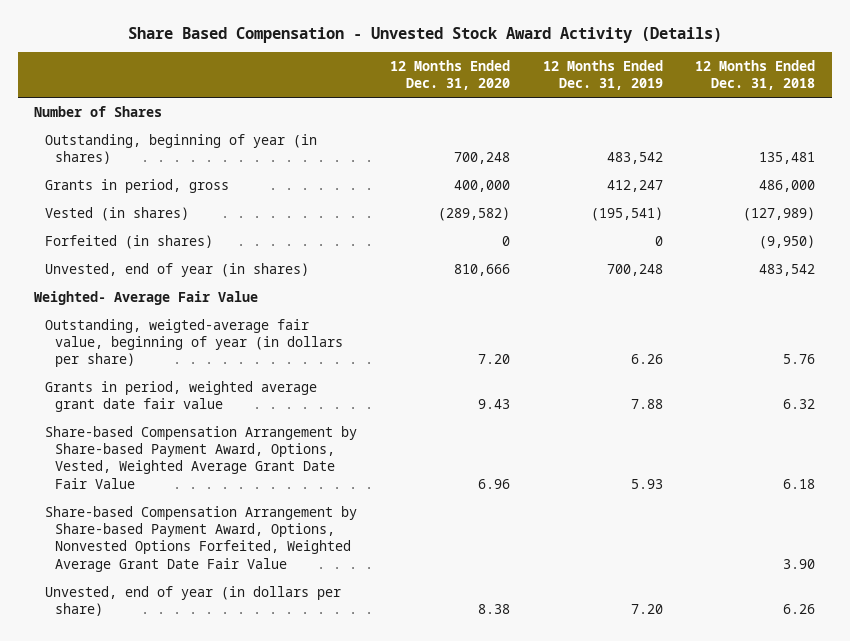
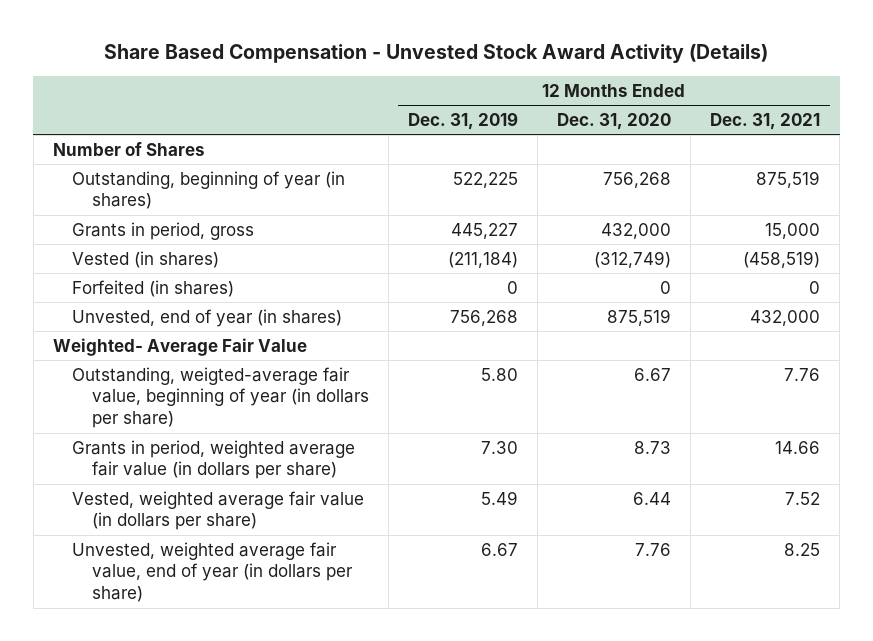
[695,59,816,91] 12 Months Ended Dec. 31, 2018 -> none
none -> [710,112,821,130] Dec. 31, 2021
[453,152,510,165] 700,248 -> [603,171,672,188] 756,268
[606,152,663,165] 483,542 -> [453,171,519,188] 522,225
[453,179,510,192] 400,000 -> [601,222,672,239] 432,000
[606,179,663,192] 412,247 -> [451,222,519,239] 445,227
[437,206,510,221] (289,582) -> [594,250,672,268] (312,749)
[590,206,663,221] (195,541) -> [448,251,519,268] (211,184)
[453,263,510,276] 810,666 -> [607,308,672,326] 875,519
[606,263,663,276] 700,248 -> [450,309,519,326] 756,268
[44,505,357,572] Share-based Compensation Arrangement by Share-based Payment Award, Options, Nonvested Options Forfeited, Weighted Average Grant Date Fair Value -> none
[477,354,510,365] 7.20 -> [634,367,672,381] 6.67
[630,354,663,365] 6.26 -> [481,367,519,381] 5.80
[44,380,317,413] Grants in period, weighted average grant date fair value -> [72,439,356,480] Grants in period, weighted average fair value (in dollars per share)
[477,399,510,410] 9.43 -> [634,440,672,454] 8.73
[630,399,663,410] 7.88 -> [481,440,519,454] 7.30
[44,425,357,489] Share-based Compensation Arrangement by Share-based Payment Award, Options, Vested, Weighted Average Grant Date Fair Value -> [72,490,365,531] Vested, weighted average fair value (in dollars per share)
[477,478,510,489] 6.96 -> [633,491,672,505] 6.44
[630,478,663,489] 5.93 -> [481,490,519,505] 5.49
[44,585,341,617] Unvested, end of year (in dollars per share) -> [72,541,354,603] Unvested, weighted average fair value, end of year (in dollars per share)
[477,604,510,615] 8.38 -> [635,542,672,556] 7.76
[630,604,663,615] 7.20 -> [481,542,519,556] 6.67

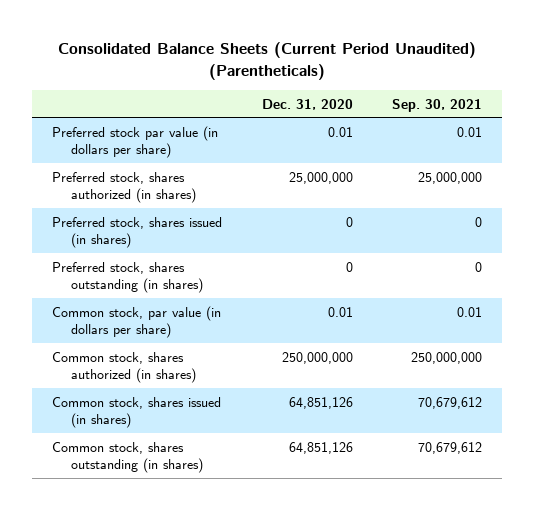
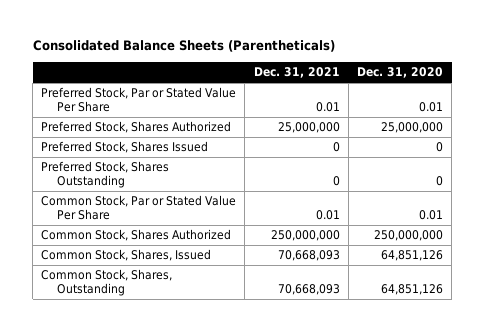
[58,42,477,81] Consolidated Balance Sheets (Current Period Unaudited) (Parentheticals) -> [32,40,335,53] Consolidated Balance Sheets (Parentheticals)
[392,98,483,112] Sep. 30, 2021 -> none
none -> [253,67,340,79] Dec. 31, 2021
[52,125,219,159] Preferred stock par value (in dollars per share) -> [41,87,237,113] Preferred Stock, Par or Stated Value Per Share
[52,171,197,204] Preferred stock, shares authorized (in shares) -> [41,121,232,134] Preferred Stock, Shares Authorized
[52,216,223,249] Preferred stock, shares issued (in shares) -> [41,141,209,154] Preferred Stock, Shares Issued
[52,261,204,294] Preferred stock, shares outstanding (in shares) -> [41,161,170,189] Preferred Stock, Shares Outstanding
[52,305,222,339] Common stock, par value (in dollars per share) -> [41,195,237,221] Common Stock, Par or Stated Value Per Share
[52,351,197,384] Common stock, shares authorized (in shares) -> [41,229,232,242] Common Stock, Shares Authorized
[52,396,222,429] Common stock, shares issued (in shares) -> [41,249,212,262] Common Stock, Shares, Issued
[52,441,204,474] Common stock, shares outstanding (in shares) -> [41,269,173,297] Common Stock, Shares, Outstanding

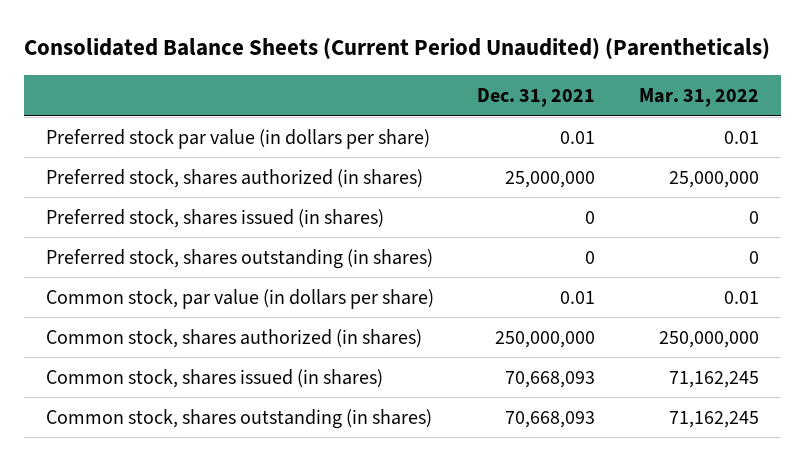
[32,40,335,53] Consolidated Balance Sheets (Parentheticals) -> [23,38,770,61] Consolidated Balance Sheets (Current Period Unaudited) (Parentheticals)
[356,67,443,79] Dec. 31, 2020 -> none
none -> [639,88,760,108] Mar. 31, 2022
[41,87,237,113] Preferred Stock, Par or Stated Value Per Share -> [45,128,430,149] Preferred stock par value (in dollars per share)
[41,121,232,134] Preferred Stock, Shares Authorized -> [45,168,423,188] Preferred stock, shares authorized (in shares)
[41,141,209,154] Preferred Stock, Shares Issued -> [45,208,384,228] Preferred stock, shares issued (in shares)
[41,161,170,189] Preferred Stock, Shares Outstanding -> [45,248,433,269] Preferred stock, shares outstanding (in shares)
[41,195,237,221] Common Stock, Par or Stated Value Per Share -> [45,288,434,309] Common stock, par value (in dollars per share)
[41,229,232,242] Common Stock, Shares Authorized -> [45,328,422,348] Common stock, shares authorized (in shares)
[41,249,212,262] Common Stock, Shares, Issued -> [45,368,383,388] Common stock, shares issued (in shares)
[41,269,173,297] Common Stock, Shares, Outstanding -> [45,408,432,429] Common stock, shares outstanding (in shares)

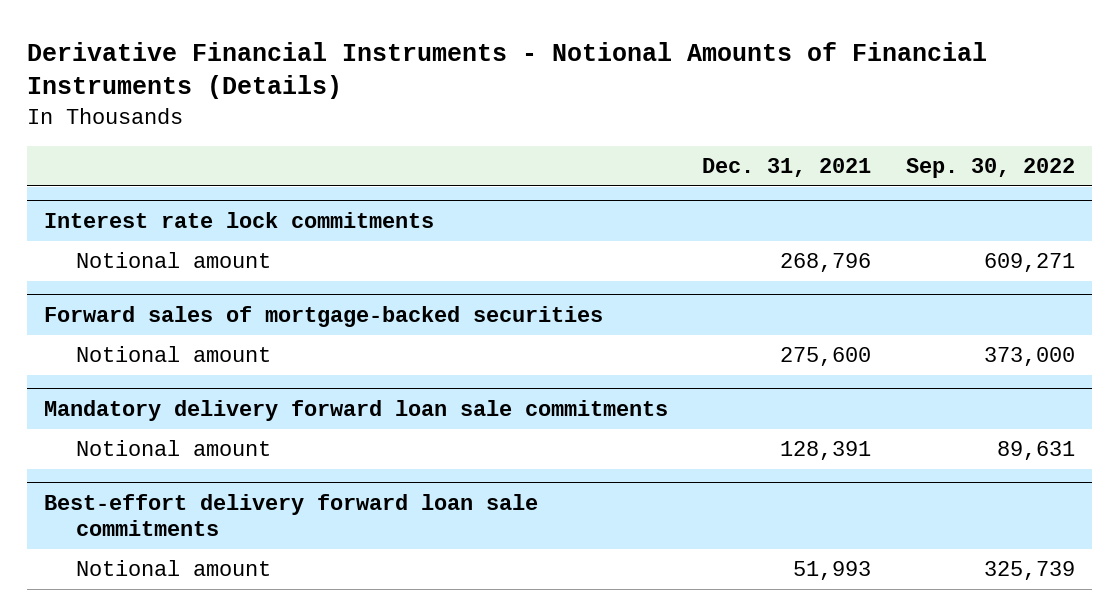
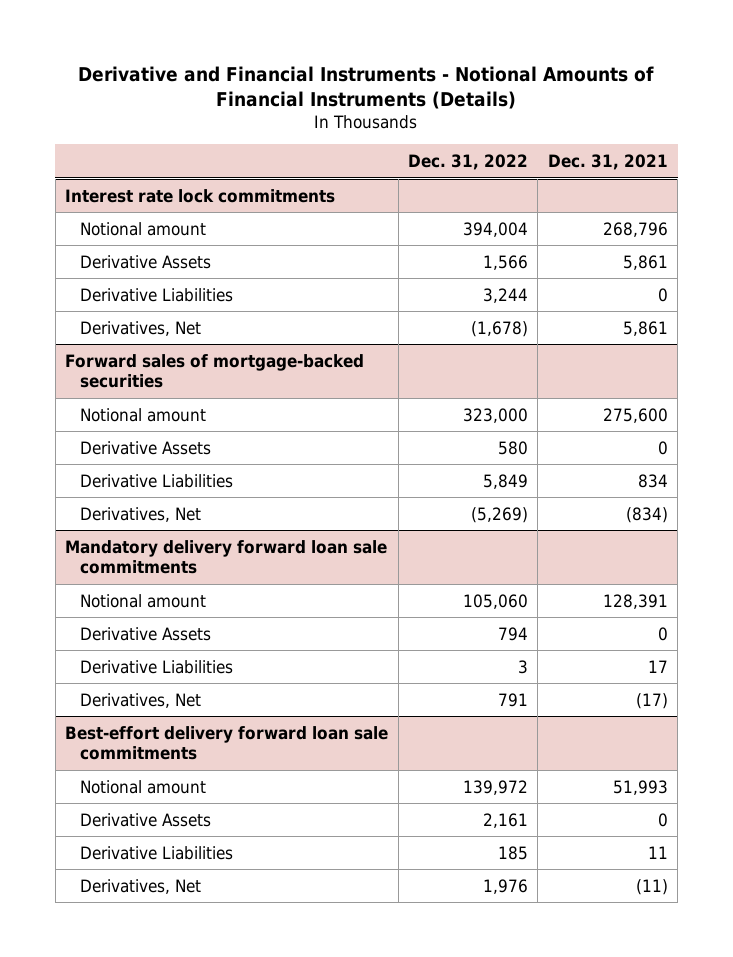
[26,41,987,100] Derivative Financial Instruments - Notional Amounts of Financial Instruments (Details) -> [78,65,655,109] Derivative and Financial Instruments - Notional Amounts of Financial Instruments (Details)
[905,157,1075,178] Sep. 30, 2022 -> none
none -> [407,153,528,170] Dec. 31, 2022
none -> [80,254,212,269] Derivative Assets
none -> [80,287,234,302] Derivative Liabilities
none -> [80,320,202,336] Derivatives, Net
none -> [80,440,212,455] Derivative Assets
none -> [80,473,234,488] Derivative Liabilities
none -> [80,506,202,522] Derivatives, Net
none -> [80,626,212,641] Derivative Assets
none -> [80,659,234,674] Derivative Liabilities
none -> [80,692,202,708] Derivatives, Net
none -> [80,812,212,827] Derivative Assets
none -> [80,845,234,860] Derivative Liabilities
none -> [80,878,202,894] Derivatives, Net

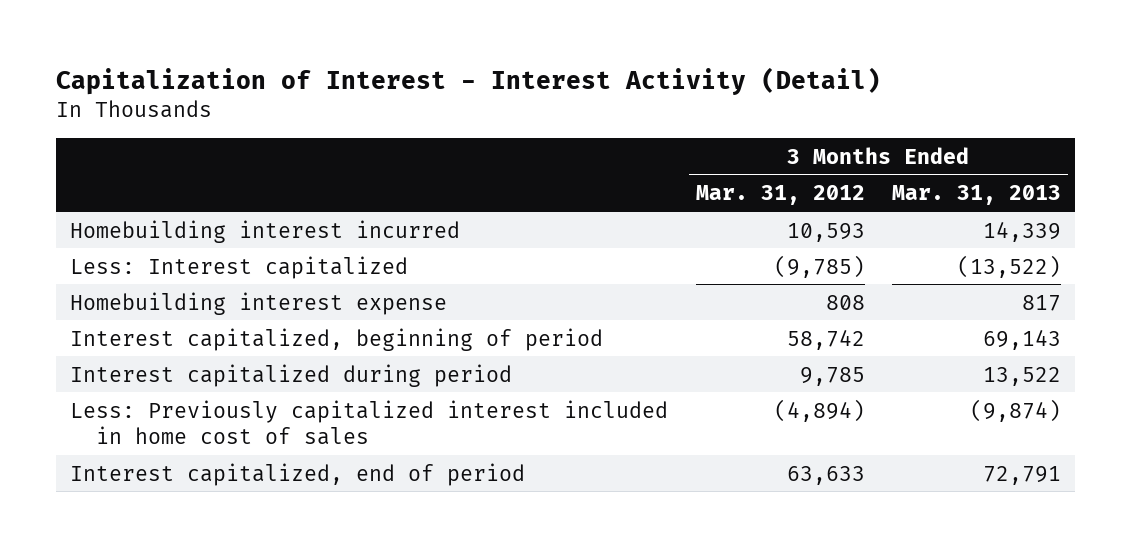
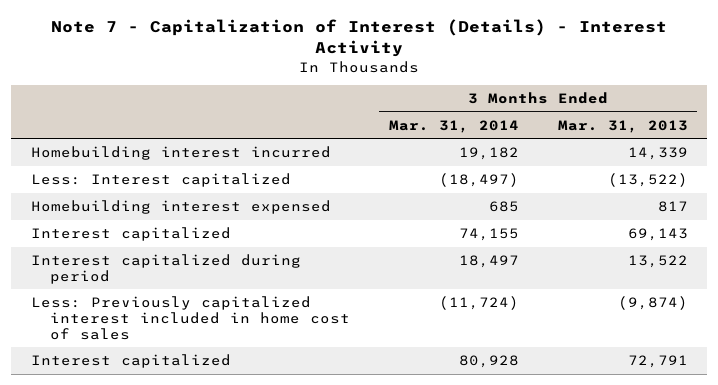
[56,66,882,95] Capitalization of Interest - Interest Activity (Detail) -> [51,19,668,58] Note 7 - Capitalization of Interest (Details) - Interest Activity
[695,185,865,206] Mar. 31, 2012 -> none
none -> [388,119,519,133] Mar. 31, 2014
[70,291,448,315] Homebuilding interest expense -> [30,200,331,215] Homebuilding interest expensed
[70,327,604,351] Interest capitalized, beginning of period -> [30,227,231,242] Interest capitalized
[70,462,526,486] Interest capitalized, end of period -> [30,354,231,369] Interest capitalized

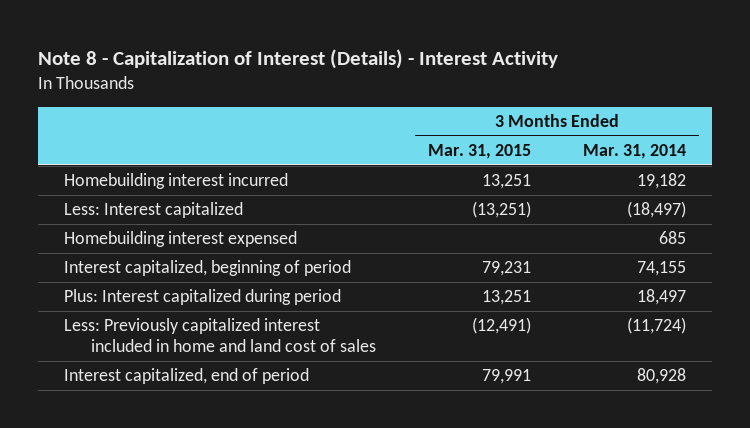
[51,19,668,58] Note 7 - Capitalization of Interest (Details) - Interest Activity -> [37,49,558,70] Note 8 - Capitalization of Interest (Details) - Interest Activity
[557,119,688,133] Mar. 31, 2013 -> none
none -> [428,143,532,159] Mar. 31, 2015
[30,227,231,242] Interest capitalized -> [63,260,351,277] Interest capitalized, beginning of period
[30,254,301,284] Interest capitalized during period -> [63,289,341,306] Plus: Interest capitalized during period
[30,296,350,340] Less: Previously capitalized interest included in home cost of sales -> [63,318,377,352] Less: Previously capitalized interest included in home and land cost of sales
[30,354,231,369] Interest capitalized -> [63,368,309,385] Interest capitalized, end of period

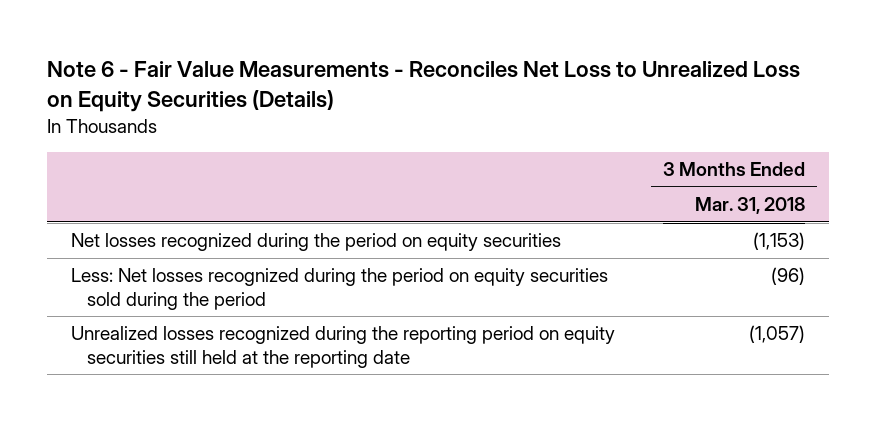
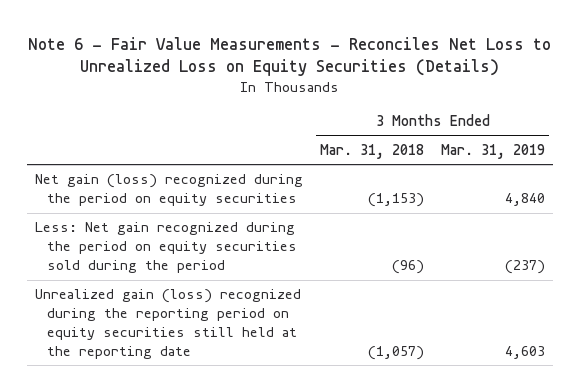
none -> [441,143,546,159] Mar. 31, 2019
[71,233,562,252] Net losses recognized during the period on equity securities -> [35,174,304,207] Net gain (loss) recognized during the period on equity securities
[71,268,609,310] Less: Net losses recognized during the period on equity securities sold during the period -> [35,222,298,274] Less: Net gain recognized during the period on equity securities sold during the period
[71,326,616,368] Unrealized losses recognized during the reporting period on equity securities still held at the reporting date -> [35,289,302,360] Unrealized gain (loss) recognized during the reporting period on equity securities still held at the reporting date

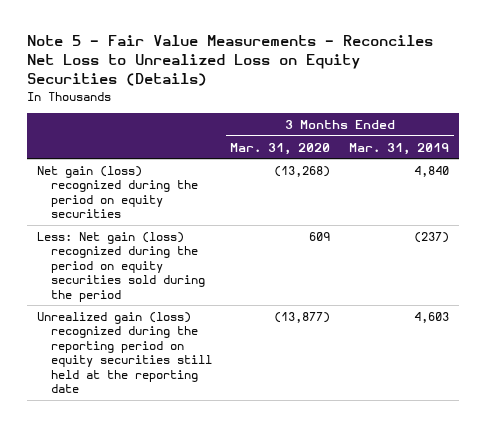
[28,36,552,77] Note 6 - Fair Value Measurements - Reconciles Net Loss to Unrealized Loss on Equity Securities (Details) -> [27,35,434,87] Note 5 - Fair Value Measurements - Reconciles Net Loss to Unrealized Loss on Equity Securities (Details)
[320,143,425,159] Mar. 31, 2018 -> none
none -> [230,142,331,155] Mar. 31, 2020
[35,222,298,274] Less: Net gain recognized during the period on equity securities sold during the period -> [36,232,205,302] Less: Net gain (loss) recognized during the period on equity securities sold during the period

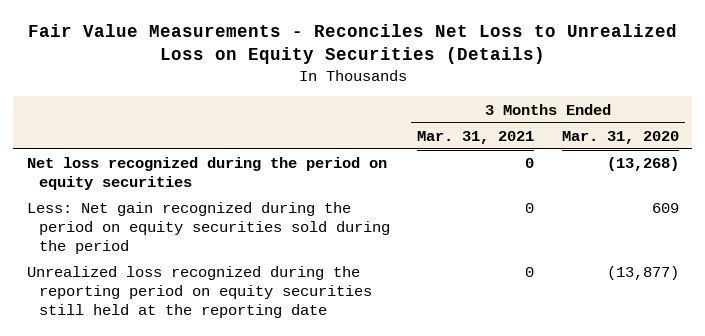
[27,35,434,87] Note 5 - Fair Value Measurements - Reconciles Net Loss to Unrealized Loss on Equity Securities (Details) -> [27,23,677,65] Fair Value Measurements - Reconciles Net Loss to Unrealized Loss on Equity Securities (Details)
[349,142,450,155] Mar. 31, 2019 -> none
none -> [417,130,535,144] Mar. 31, 2021
[36,166,198,219] Net gain (loss) recognized during the period on equity securities -> [26,157,387,190] Net loss recognized during the period on equity securities
[36,232,205,302] Less: Net gain (loss) recognized during the period on equity securities sold during the period -> [26,202,391,254] Less: Net gain recognized during the period on equity securities sold during the period
[36,312,212,394] Unrealized gain (loss) recognized during the reporting period on equity securities still held at the reporting date -> [26,266,373,318] Unrealized loss recognized during the reporting period on equity securities still held at the reporting date

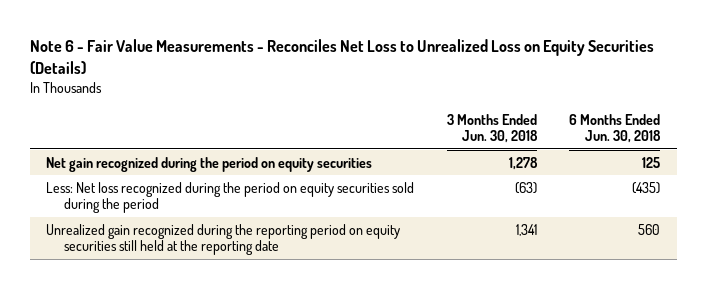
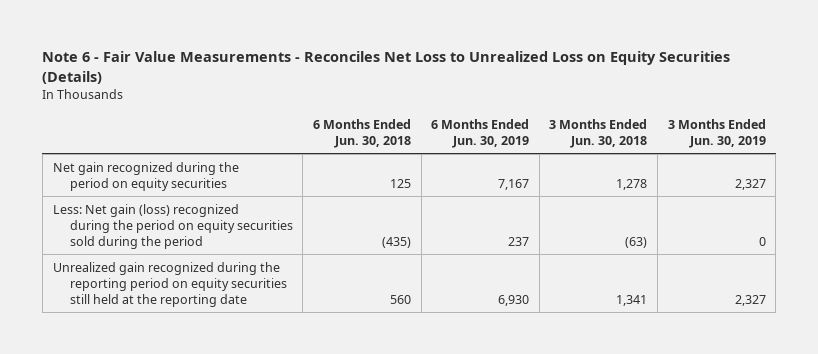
none -> [431,119,530,149] 6 Months Ended Jun. 30, 2019
none -> [667,119,766,149] 3 Months Ended Jun. 30, 2019
[46,181,415,214] Less: Net loss recognized during the period on equity securities sold during the period -> [52,203,293,249] Less: Net gain (loss) recognized during the period on equity securities sold during the period

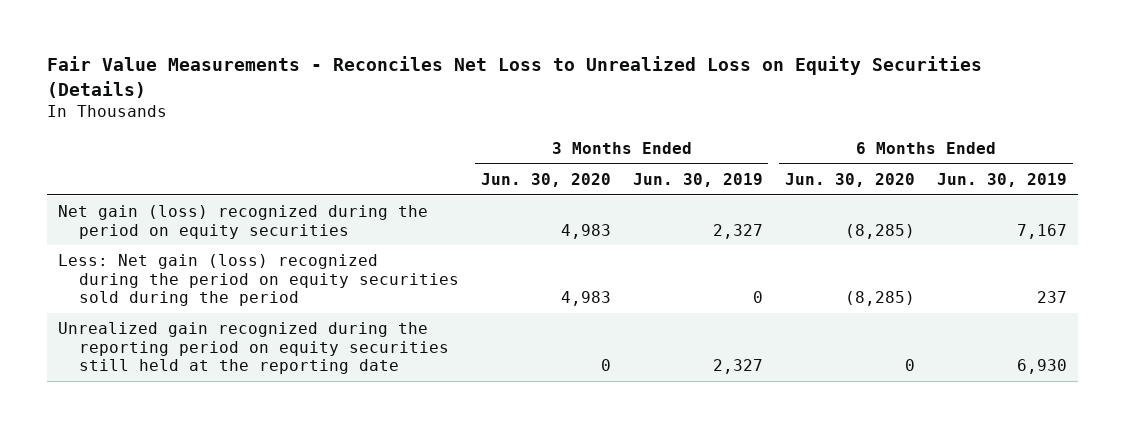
[42,51,731,84] Note 6 - Fair Value Measurements - Reconciles Net Loss to Unrealized Loss on Equity Securities (Details) -> [46,56,982,98] Fair Value Measurements - Reconciles Net Loss to Unrealized Loss on Equity Securities (Details)
[312,119,411,149] 6 Months Ended Jun. 30, 2018 -> none
[549,119,648,149] 3 Months Ended Jun. 30, 2018 -> none
none -> [480,172,611,187] Jun. 30, 2020
none -> [784,172,915,187] Jun. 30, 2020
[52,161,239,191] Net gain recognized during the period on equity securities -> [57,205,428,239] Net gain (loss) recognized during the period on equity securities

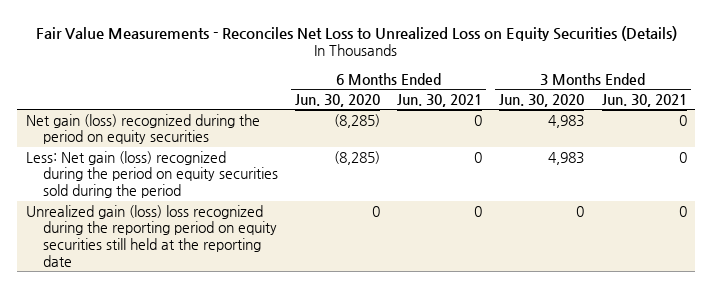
[632,172,763,187] Jun. 30, 2019 -> none
[937,172,1068,187] Jun. 30, 2019 -> none
none -> [397,93,483,107] Jun. 30, 2021
none -> [601,93,687,107] Jun. 30, 2021
[57,322,449,375] Unrealized gain recognized during the reporting period on equity securities still held at the reporting date -> [25,204,277,267] Unrealized gain (loss) loss recognized during the reporting period on equity securities still held at the reporting date

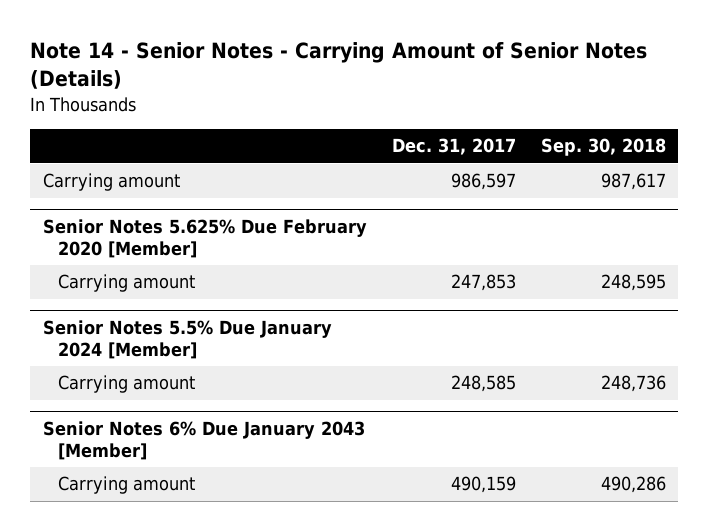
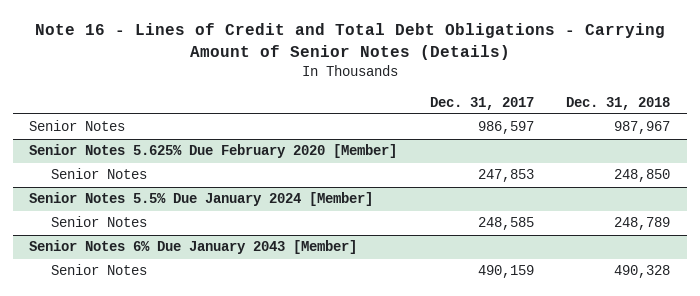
[30,42,648,90] Note 14 - Senior Notes - Carrying Amount of Senior Notes (Details) -> [34,23,665,61] Note 16 - Lines of Credit and Total Debt Obligations - Carrying Amount of Senior Notes (Details)
[540,138,666,157] Sep. 30, 2018 -> none
none -> [566,96,671,110] Dec. 31, 2018
[42,173,180,192] Carrying amount -> [29,120,126,132] Senior Notes
[57,274,195,293] Carrying amount -> [50,168,147,180] Senior Notes
[57,375,195,394] Carrying amount -> [50,216,147,228] Senior Notes
[57,476,195,495] Carrying amount -> [50,264,147,276] Senior Notes

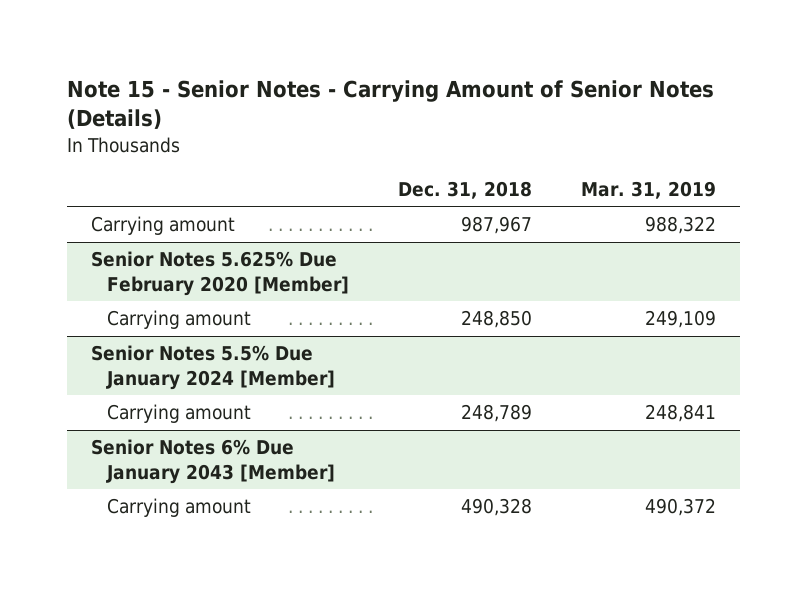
[34,23,665,61] Note 16 - Lines of Credit and Total Debt Obligations - Carrying Amount of Senior Notes (Details) -> [66,79,714,130] Note 15 - Senior Notes - Carrying Amount of Senior Notes (Details)
[429,96,534,110] Dec. 31, 2017 -> none
none -> [580,180,716,199] Mar. 31, 2019
[29,120,126,132] Senior Notes -> [91,216,236,236] Carrying amount
[50,168,147,180] Senior Notes -> [106,310,251,330] Carrying amount
[50,216,147,228] Senior Notes -> [106,404,251,424] Carrying amount
[50,264,147,276] Senior Notes -> [106,498,251,518] Carrying amount

